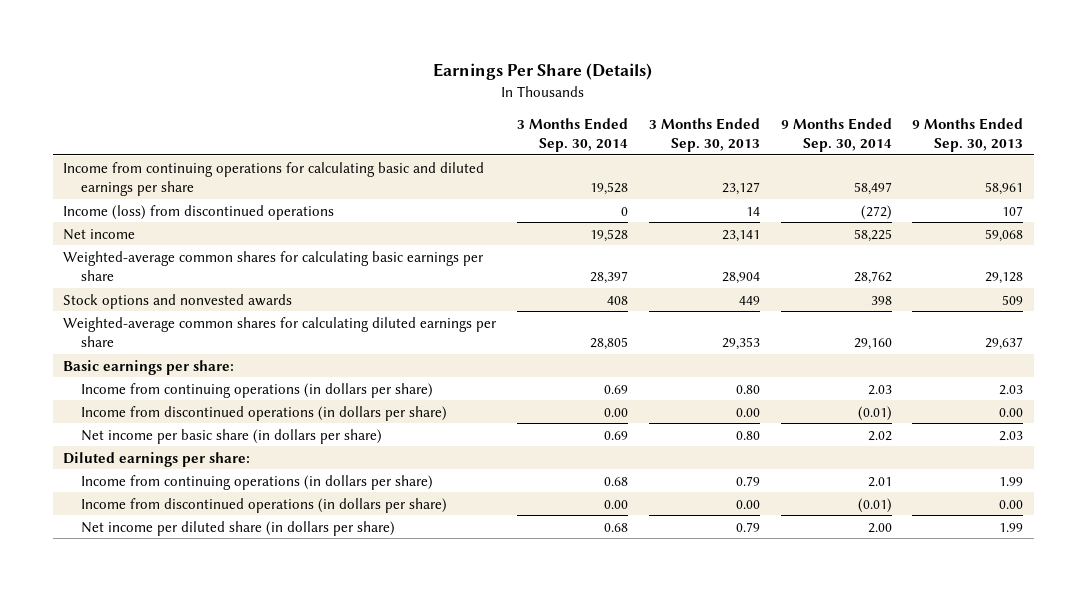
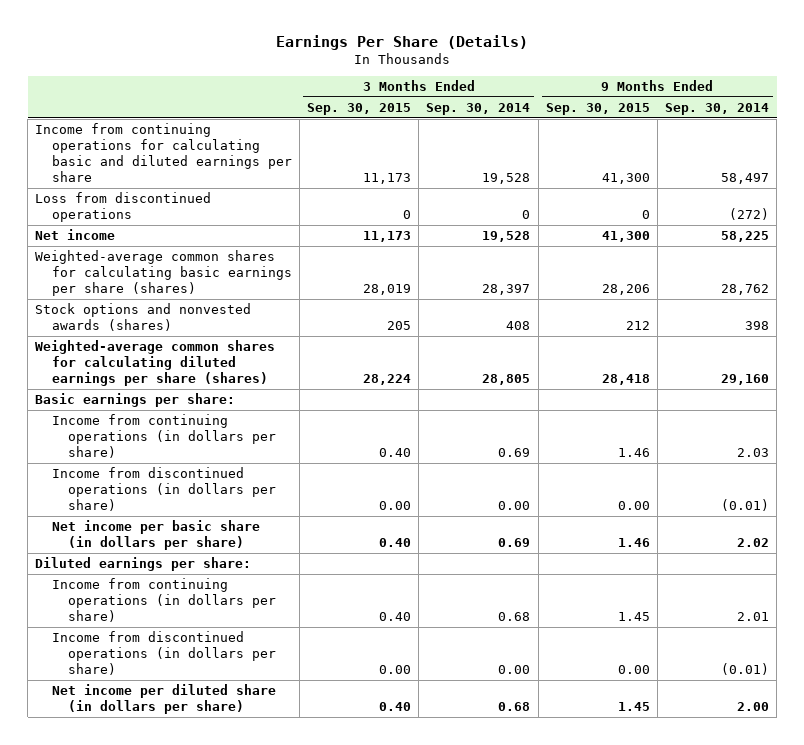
[648,117,760,153] 3 Months Ended Sep. 30, 2013 -> none
[912,117,1024,153] 9 Months Ended Sep. 30, 2013 -> none
none -> [307,102,412,115] Sep. 30, 2015
none -> [545,102,650,115] Sep. 30, 2015
[63,204,335,220] Income (loss) from discontinued operations -> [35,191,212,222] Loss from discontinued operations
[63,250,485,282] Weighted-average common shares for calculating basic earnings per share -> [35,249,292,296] Weighted-average common shares for calculating basic earnings per share (shares)
[63,293,293,309] Stock options and nonvested awards -> [35,302,252,331] Stock options and nonvested awards (shares)
[63,316,498,348] Weighted-average common shares for calculating diluted earnings per share -> [35,339,276,386] Weighted-average common shares for calculating diluted earnings per share (shares)

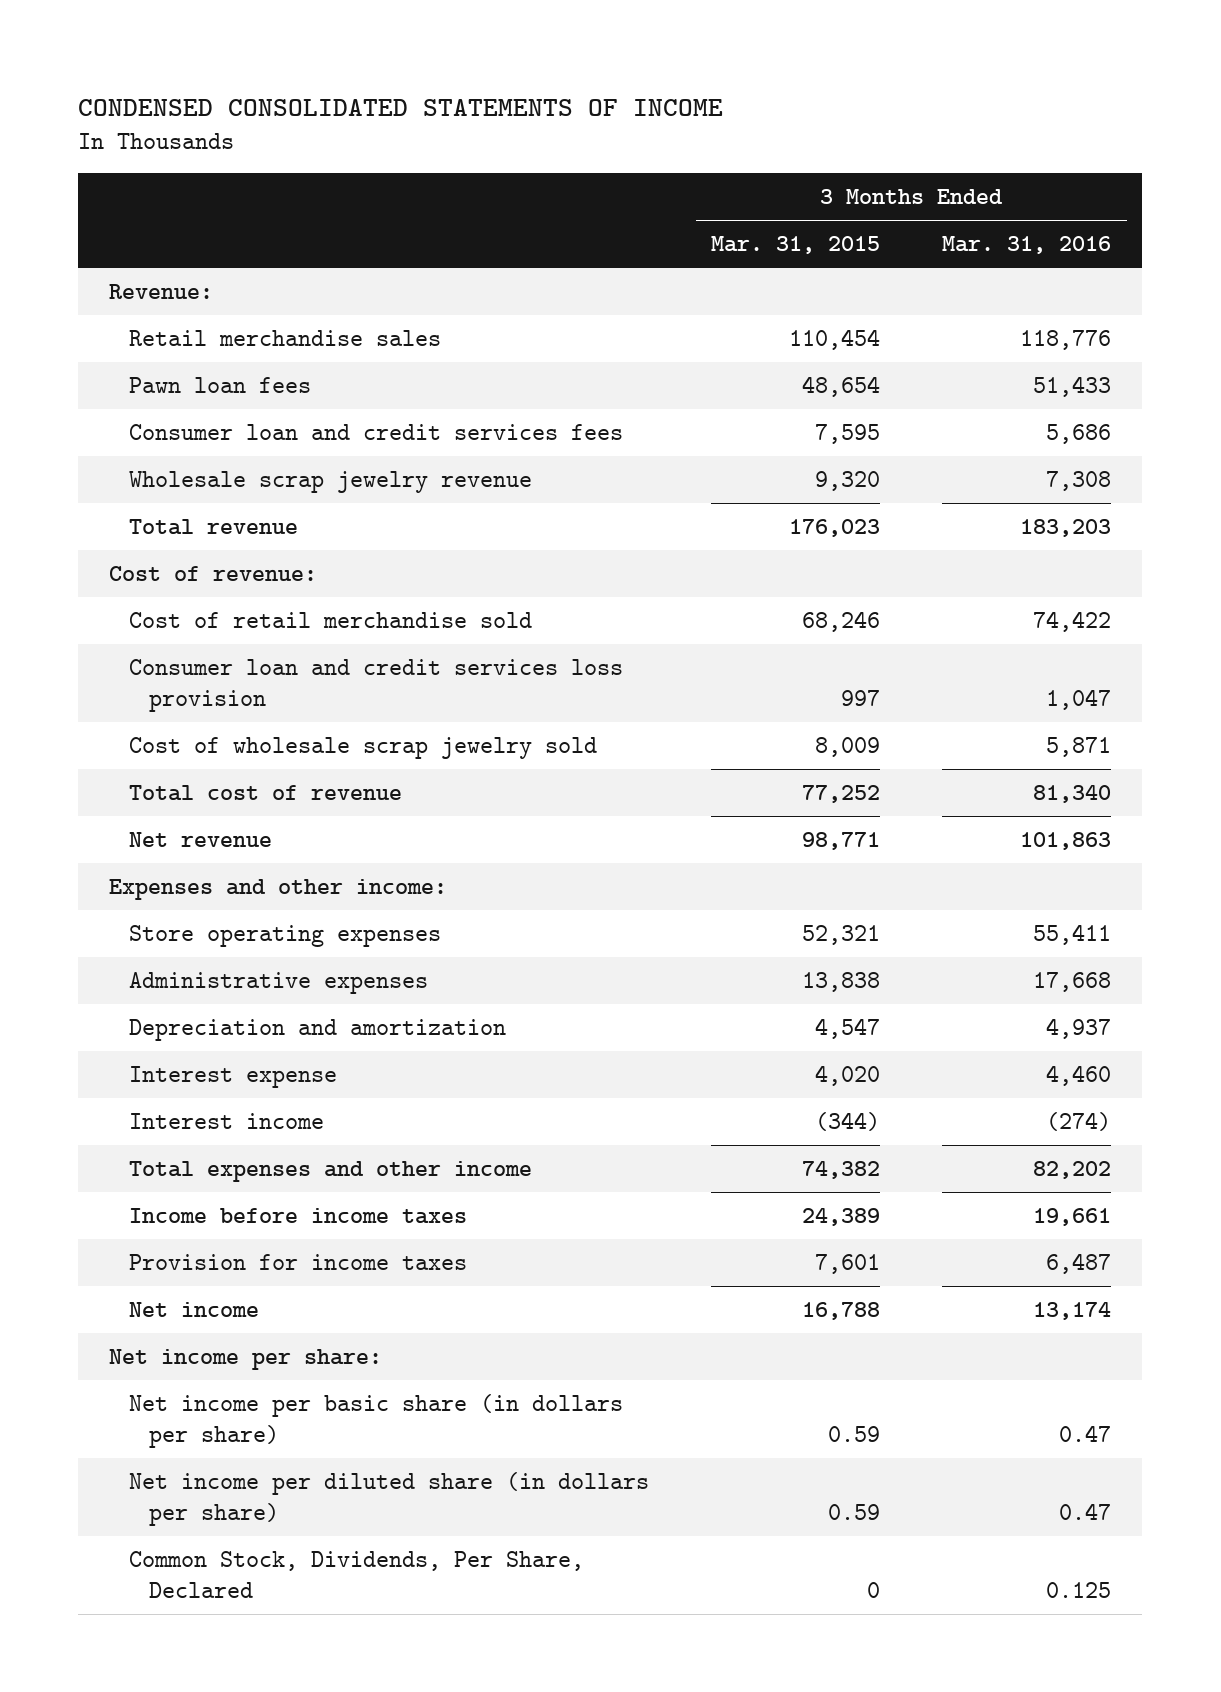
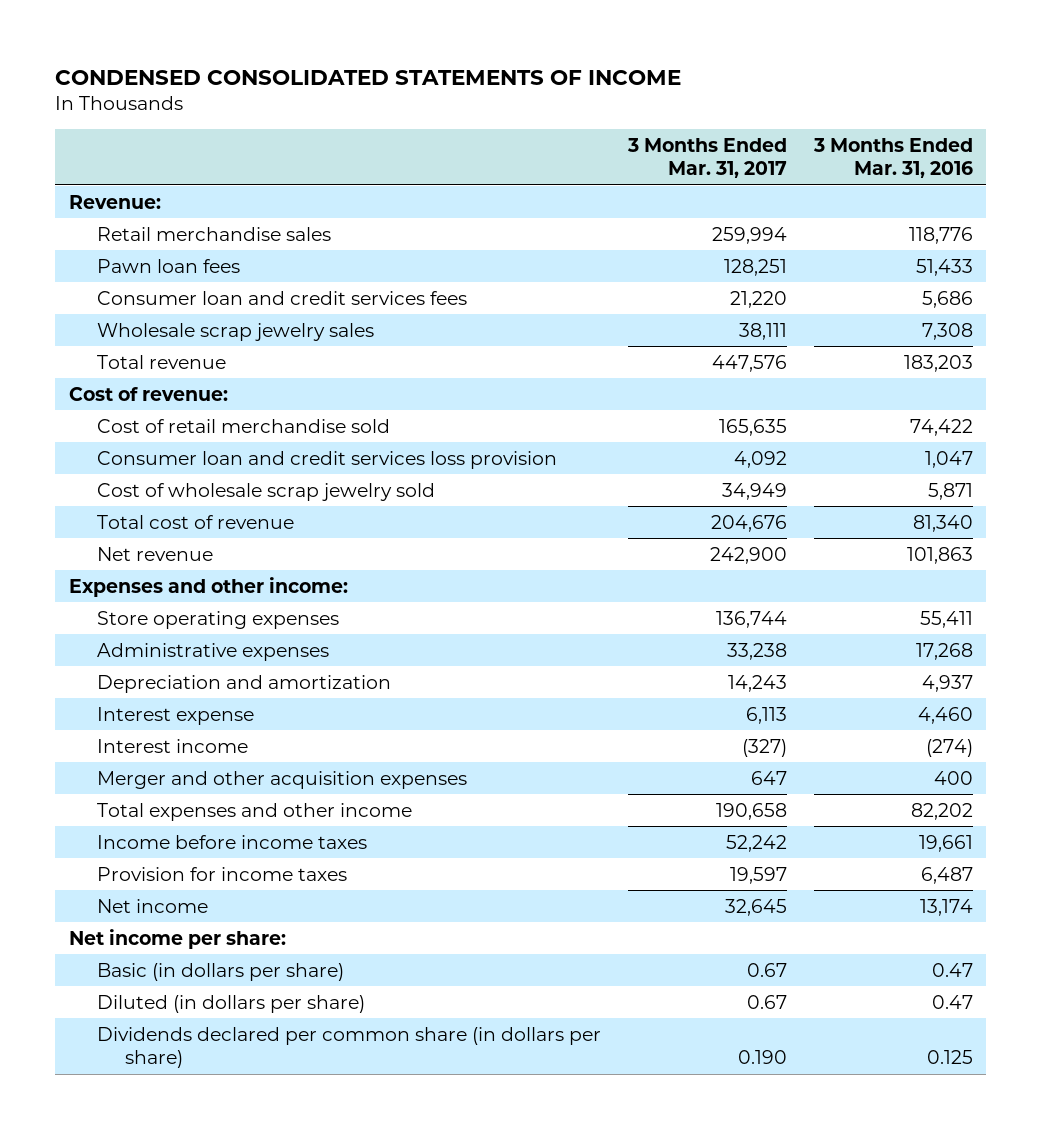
[711,236,881,255] Mar. 31, 2015 -> none
none -> [626,137,787,178] 3 Months Ended Mar. 31, 2017
[129,470,533,493] Wholesale scrap jewelry revenue -> [96,322,374,341] Wholesale scrap jewelry sales
[1033,971,1112,992] 17,668 -> [915,642,973,660] 17,268
none -> [96,770,467,789] Merger and other acquisition expenses
[129,1393,624,1449] Net income per basic share (in dollars per share) -> [96,962,344,981] Basic (in dollars per share)
[129,1471,650,1527] Net income per diluted share (in dollars per share) -> [96,994,365,1013] Diluted (in dollars per share)
[129,1550,585,1599] Common Stock, Dividends, Per Share, Declared -> [96,1026,601,1069] Dividends declared per common share (in dollars per share)

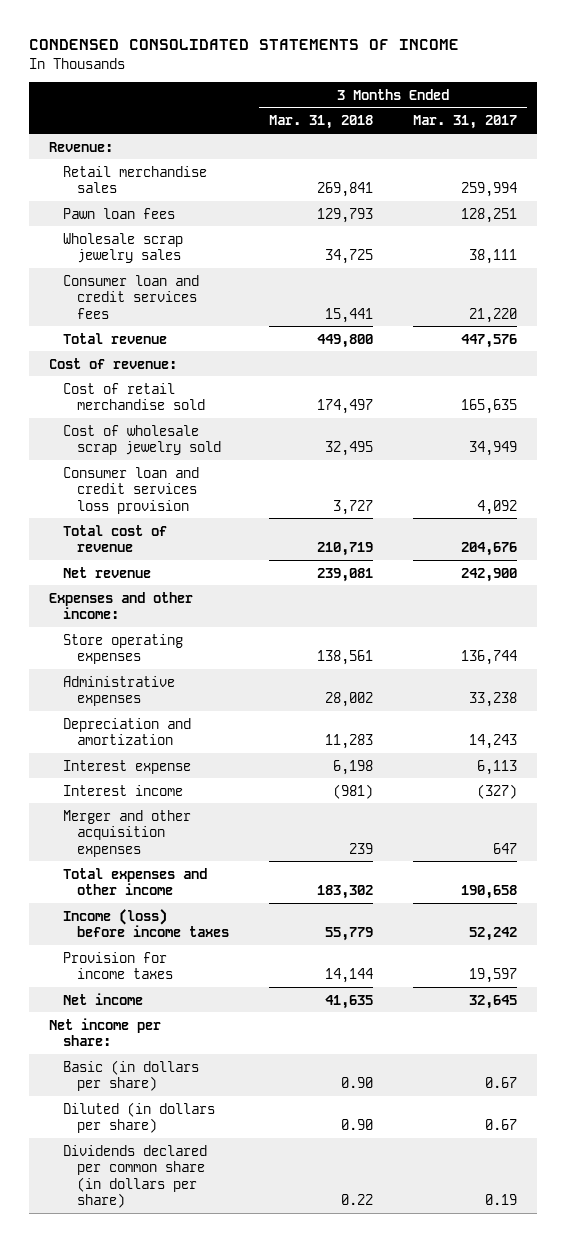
[812,137,973,178] 3 Months Ended Mar. 31, 2016 -> none
none -> [269,115,374,130] Mar. 31, 2018
[96,290,467,305] Consumer loan and credit services fees -> [63,274,200,319] Consumer loan and credit services fees
[96,450,557,469] Consumer loan and credit services loss provision -> [63,466,200,514] Consumer loan and credit services loss provision
[96,834,367,849] Income before income taxes -> [63,908,230,938] Income (loss) before income taxes
[737,1050,787,1065] 0.190 -> [485,1194,518,1206] 0.19

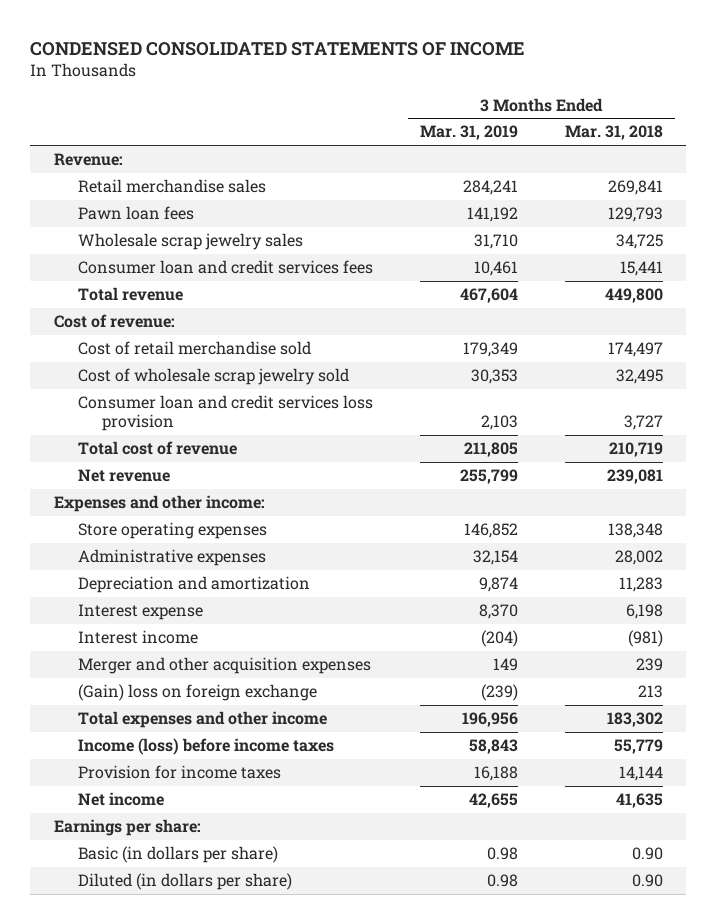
[413,115,518,130] Mar. 31, 2017 -> none
none -> [419,125,518,141] Mar. 31, 2019
[317,650,374,666] 138,561 -> [607,522,663,538] 138,348
none -> [77,683,317,701] (Gain) loss on foreign exchange
[49,1017,162,1047] Net income per share: -> [53,818,201,836] Earnings per share:
[63,1144,208,1209] Dividends declared per common share (in dollars per share) -> none

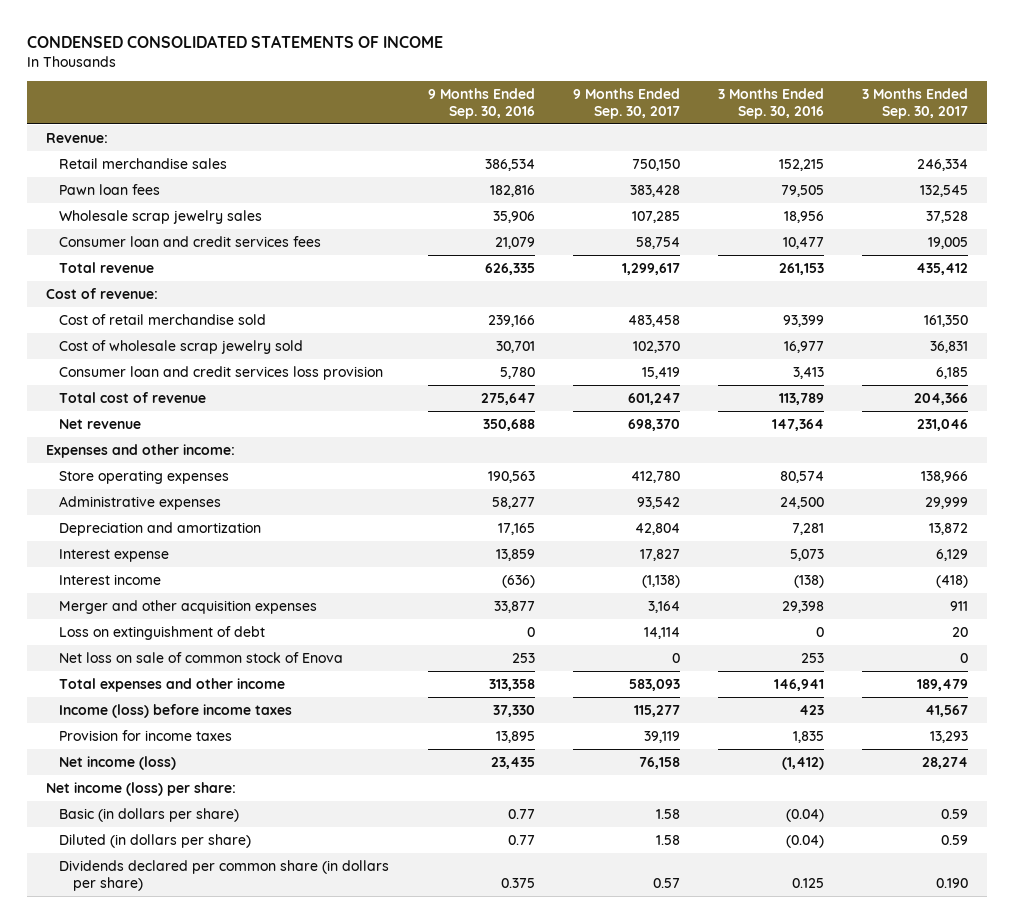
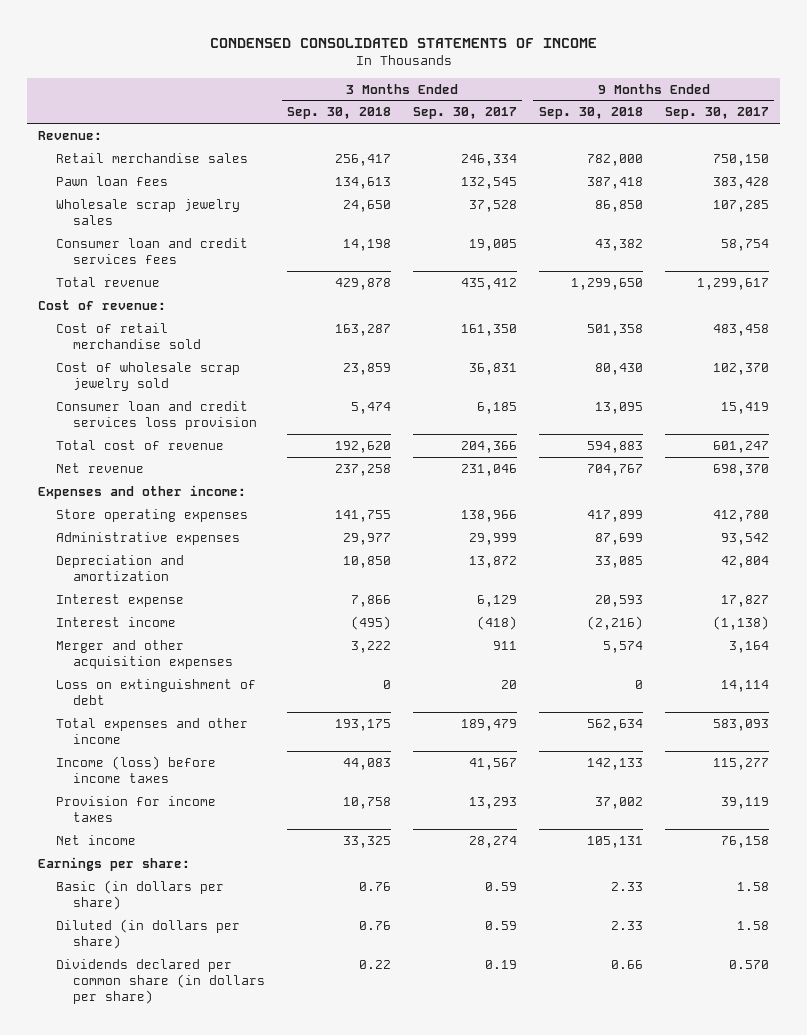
[427,87,535,119] 9 Months Ended Sep. 30, 2016 -> none
[717,87,824,119] 3 Months Ended Sep. 30, 2016 -> none
none -> [287,107,392,120] Sep. 30, 2018
none -> [538,107,643,120] Sep. 30, 2018
[59,651,344,663] Net loss on sale of common stock of Enova -> none
[59,755,177,770] Net income (loss) -> [55,834,136,845] Net income
[45,781,236,796] Net income (loss) per share: -> [38,856,191,871] Earnings per share:
[652,877,680,888] 0.57 -> [728,959,769,969] 0.570
[935,877,968,888] 0.190 -> [484,959,517,969] 0.19

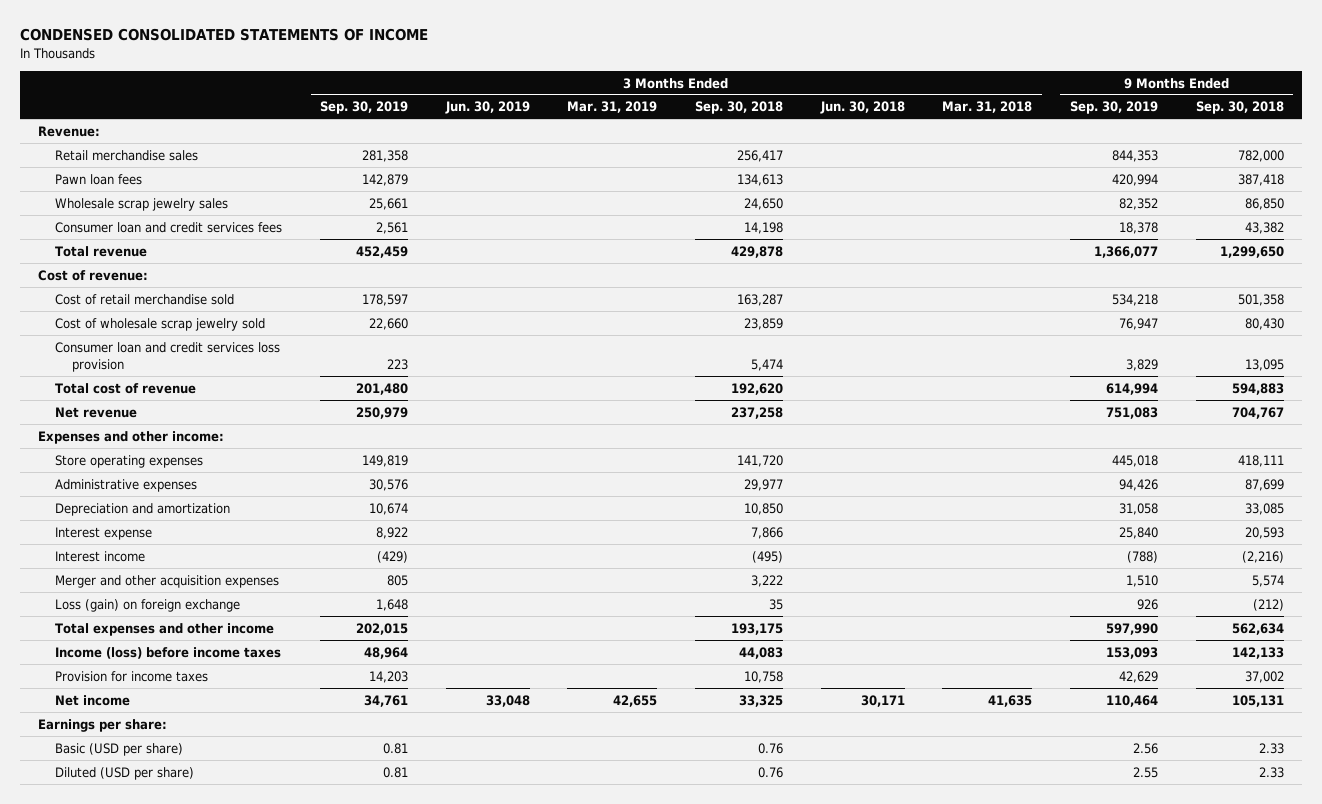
[412,107,517,120] Sep. 30, 2017 -> none
[664,107,769,120] Sep. 30, 2017 -> none
none -> [319,101,408,115] Sep. 30, 2019
none -> [444,101,530,115] Jun. 30, 2019
none -> [567,101,658,114] Mar. 31, 2019
none -> [819,101,905,115] Jun. 30, 2018
none -> [942,101,1033,114] Mar. 31, 2018
none -> [1069,101,1158,115] Sep. 30, 2019
[335,509,392,522] 141,755 -> [736,454,783,467] 141,720
[586,509,643,522] 417,899 -> [1237,454,1284,467] 418,111
[55,678,256,705] Loss on extinguishment of debt -> none
none -> [55,598,241,612] Loss (gain) on foreign exchange
[55,958,266,1005] Dividends declared per common share (in dollars per share) -> none
[55,879,224,910] Basic (in dollars per share) -> [55,742,184,756] Basic (USD per share)
[55,918,240,949] Diluted (in dollars per share) -> [55,766,195,780] Diluted (USD per share)

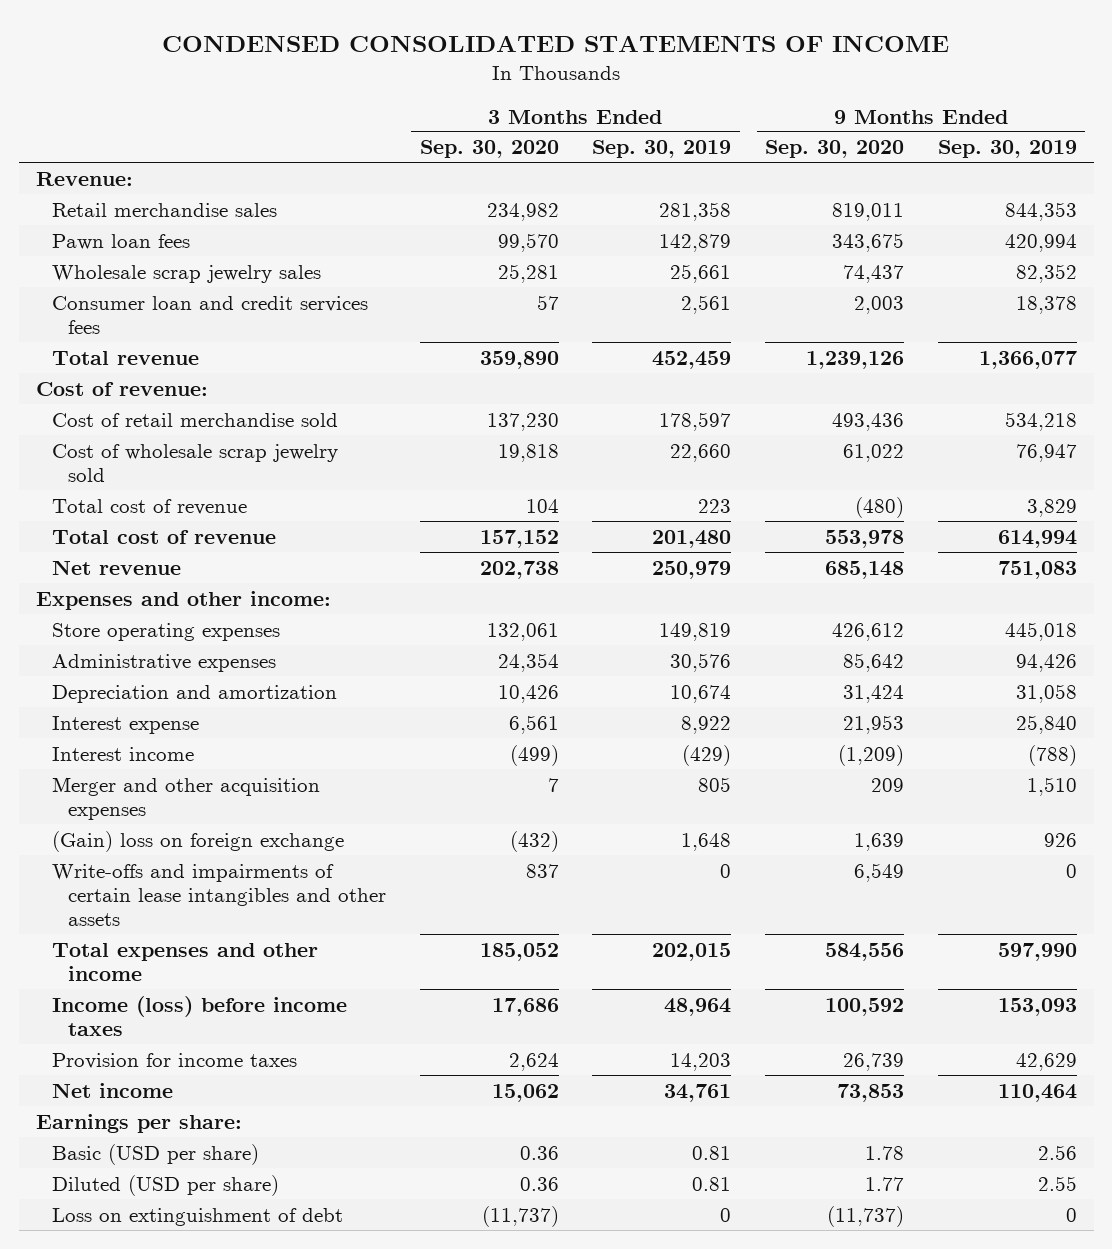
[444,101,530,115] Jun. 30, 2019 -> none
[567,101,658,114] Mar. 31, 2019 -> none
[694,101,783,115] Sep. 30, 2018 -> none
[819,101,905,115] Jun. 30, 2018 -> none
[942,101,1033,114] Mar. 31, 2018 -> none
[1195,101,1284,115] Sep. 30, 2018 -> none
none -> [419,140,559,159] Sep. 30, 2020
none -> [764,140,904,159] Sep. 30, 2020
[55,341,281,372] Consumer loan and credit services loss provision -> [51,498,247,515] Total cost of revenue
[55,598,241,612] Loss (gain) on foreign exchange -> [51,830,344,852] (Gain) loss on foreign exchange
none -> [51,863,386,927] Write-offs and impairments of certain lease intangibles and other assets
none -> [51,1207,343,1226] Loss on extinguishment of debt

